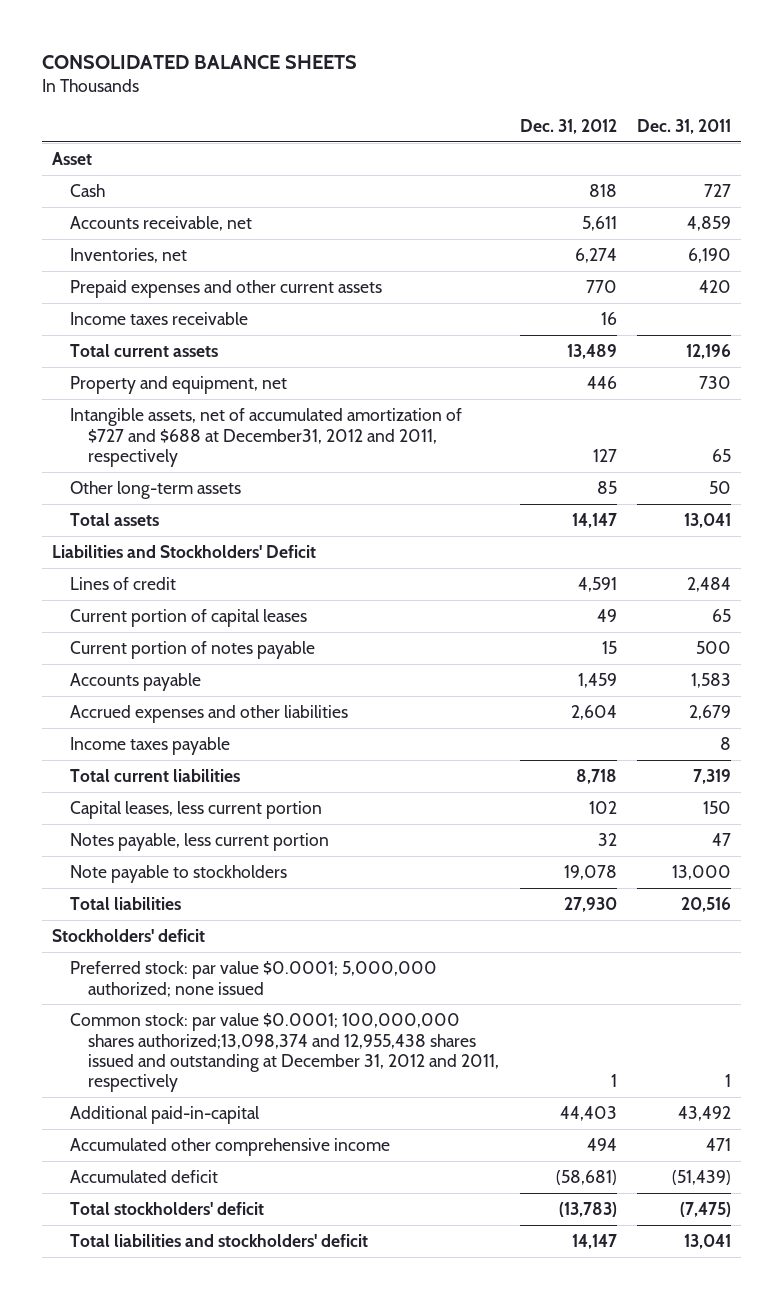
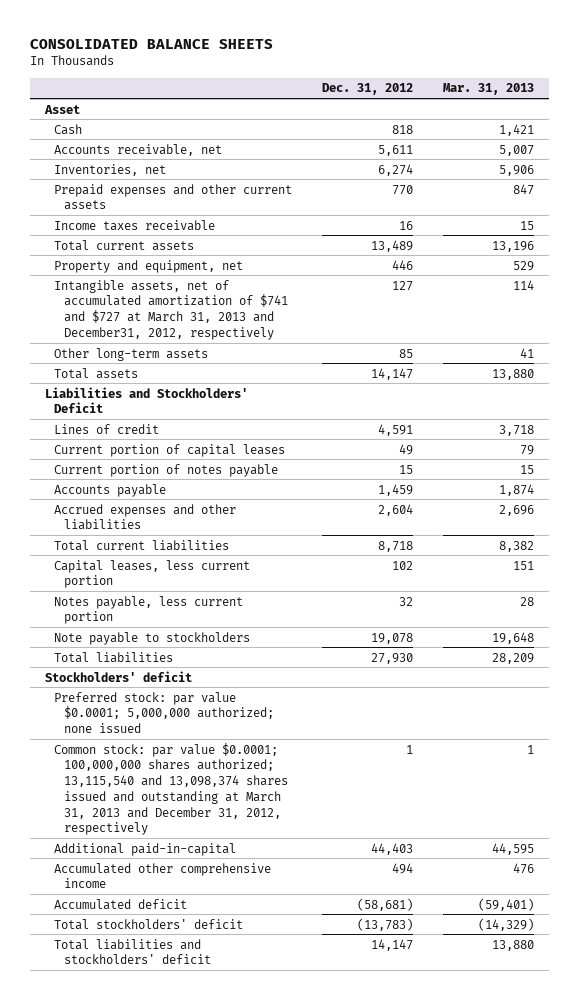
[637,118,732,134] Dec. 31, 2011 -> none
none -> [443,83,535,96] Mar. 31, 2013
[70,408,463,467] Intangible assets, net of accumulated amortization of $727 and $688 at December31, 2012 and 2011, respectively -> [54,279,288,340] Intangible assets, net of accumulated amortization of $741 and $727 at March 31, 2013 and December31, 2012, respectively
[70,737,231,756] Income taxes payable -> none
[70,1013,500,1093] Common stock: par value $0.0001; 100,000,000 shares authorized;13,098,374 and 12,955,438 shares issued and outstanding at December 31, 2012 and 2011, respectively -> [54,742,288,836] Common stock: par value $0.0001; 100,000,000 shares authorized; 13,115,540 and 13,098,374 shares issued and outstanding at March 31, 2013 and December 31, 2012, respectively

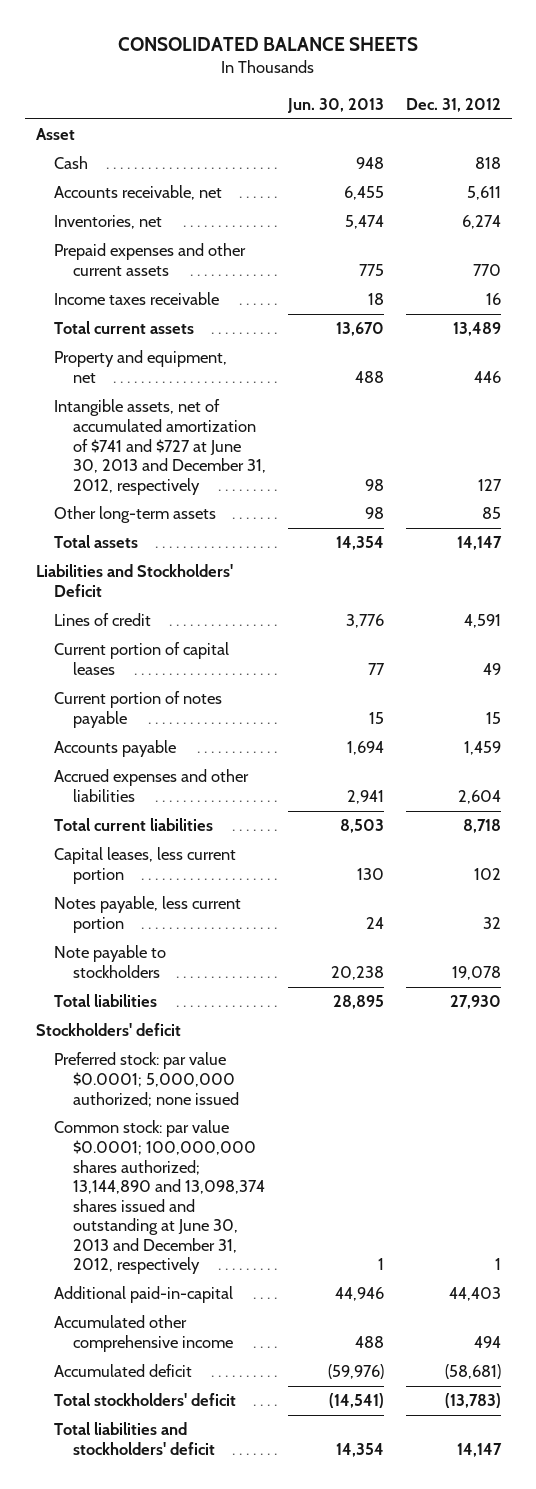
[443,83,535,96] Mar. 31, 2013 -> none
none -> [286,98,384,114] Jun. 30, 2013
[54,279,288,340] Intangible assets, net of accumulated amortization of $741 and $727 at March 31, 2013 and December31, 2012, respectively -> [54,399,266,495] Intangible assets, net of accumulated amortization of $741 and $727 at June 30, 2013 and December 31, 2012, respectively
[54,742,288,836] Common stock: par value $0.0001; 100,000,000 shares authorized; 13,115,540 and 13,098,374 shares issued and outstanding at March 31, 2013 and December 31, 2012, respectively -> [54,1120,265,1275] Common stock: par value $0.0001; 100,000,000 shares authorized; 13,144,890 and 13,098,374 shares issued and outstanding at June 30, 2013 and December 31, 2012, respectively

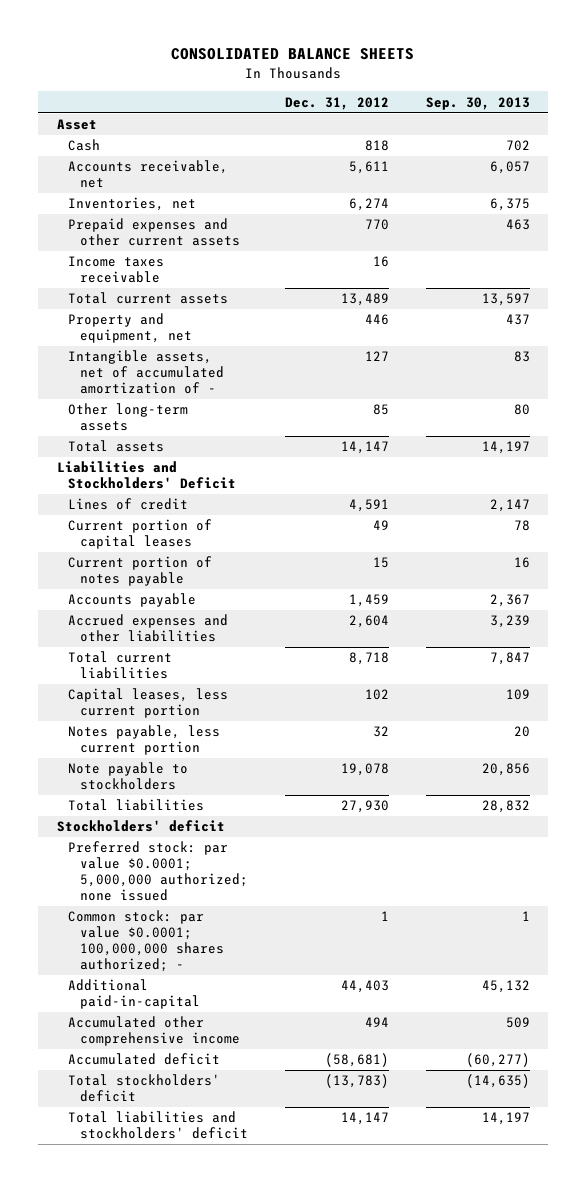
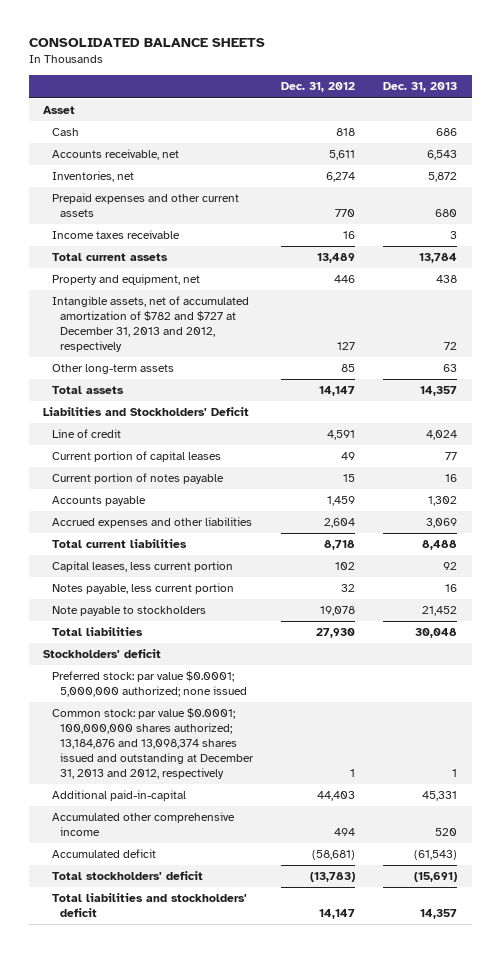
[425,96,530,110] Sep. 30, 2013 -> none
none -> [383,82,458,93] Dec. 31, 2013
[68,350,225,395] Intangible assets, net of accumulated amortization of - -> [51,296,249,352] Intangible assets, net of accumulated amortization of $782 and $727 at December 31, 2013 and 2012, respectively
[68,498,189,511] Lines of credit -> [51,429,121,439] Line of credit
[68,910,225,972] Common stock: par value $0.0001; 100,000,000 shares authorized; - -> [51,708,255,779] Common stock: par value $0.0001; 100,000,000 shares authorized; 13,184,876 and 13,098,374 shares issued and outstanding at December 31, 2013 and 2012, respectively

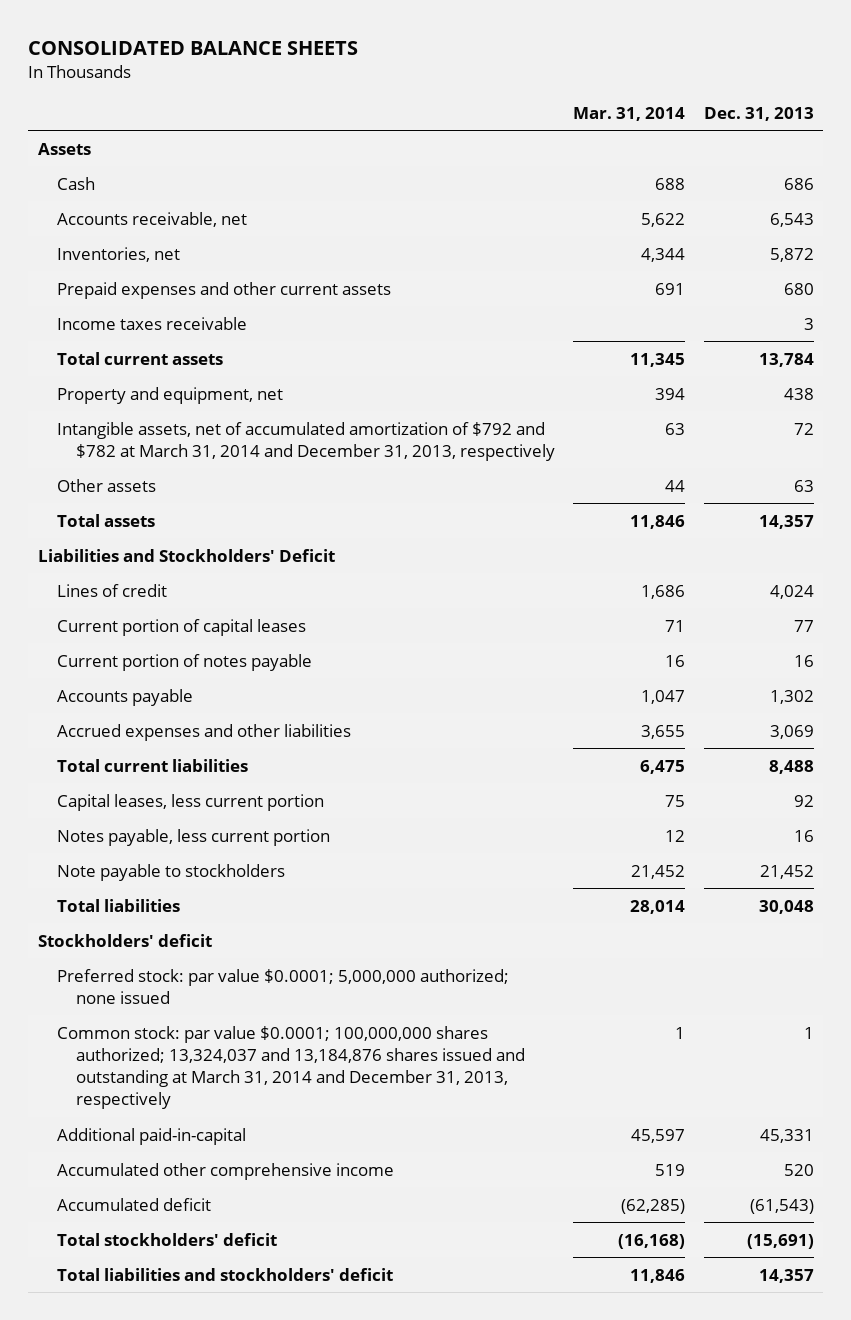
[281,82,356,93] Dec. 31, 2012 -> none
none -> [573,106,686,121] Mar. 31, 2014
[43,106,76,115] Asset -> [37,142,91,155] Assets
[51,296,249,352] Intangible assets, net of accumulated amortization of $782 and $727 at December 31, 2013 and 2012, respectively -> [56,421,555,461] Intangible assets, net of accumulated amortization of $792 and $782 at March 31, 2014 and December 31, 2013, respectively
[51,364,174,375] Other long-term assets -> [56,478,156,492] Other assets
[51,429,121,439] Line of credit -> [56,583,167,597] Lines of credit
[51,708,255,779] Common stock: par value $0.0001; 100,000,000 shares authorized; 13,184,876 and 13,098,374 shares issued and outstanding at December 31, 2013 and 2012, respectively -> [56,1025,525,1110] Common stock: par value $0.0001; 100,000,000 shares authorized; 13,324,037 and 13,184,876 shares issued and outstanding at March 31, 2014 and December 31, 2013, respectively

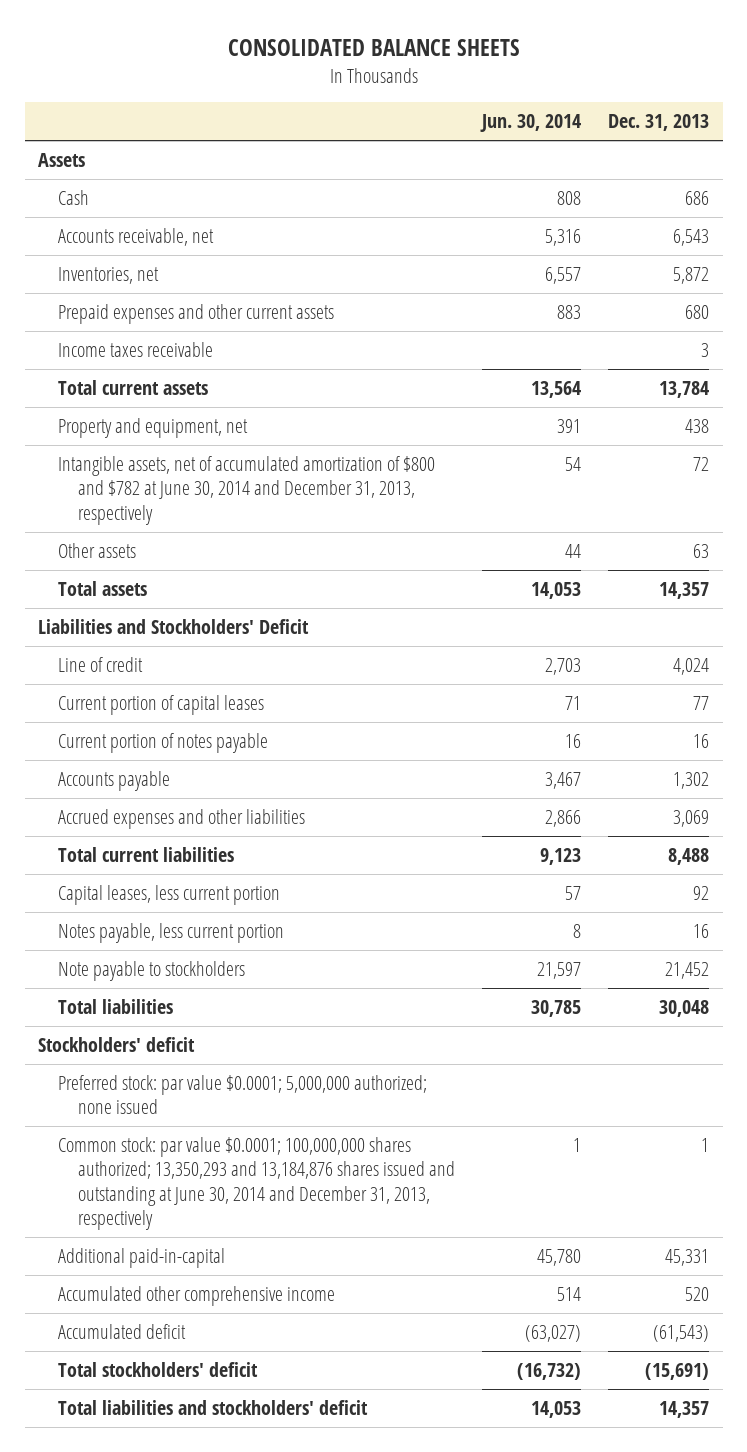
[573,106,686,121] Mar. 31, 2014 -> none
none -> [480,114,582,133] Jun. 30, 2014
[56,421,555,461] Intangible assets, net of accumulated amortization of $792 and $782 at March 31, 2014 and December 31, 2013, respectively -> [58,455,436,525] Intangible assets, net of accumulated amortization of $800 and $782 at June 30, 2014 and December 31, 2013, respectively
[56,583,167,597] Lines of credit -> [58,656,144,672] Line of credit
[56,1025,525,1110] Common stock: par value $0.0001; 100,000,000 shares authorized; 13,324,037 and 13,184,876 shares issued and outstanding at March 31, 2014 and December 31, 2013, respectively -> [58,1136,456,1231] Common stock: par value $0.0001; 100,000,000 shares authorized; 13,350,293 and 13,184,876 shares issued and outstanding at June 30, 2014 and December 31, 2013, respectively

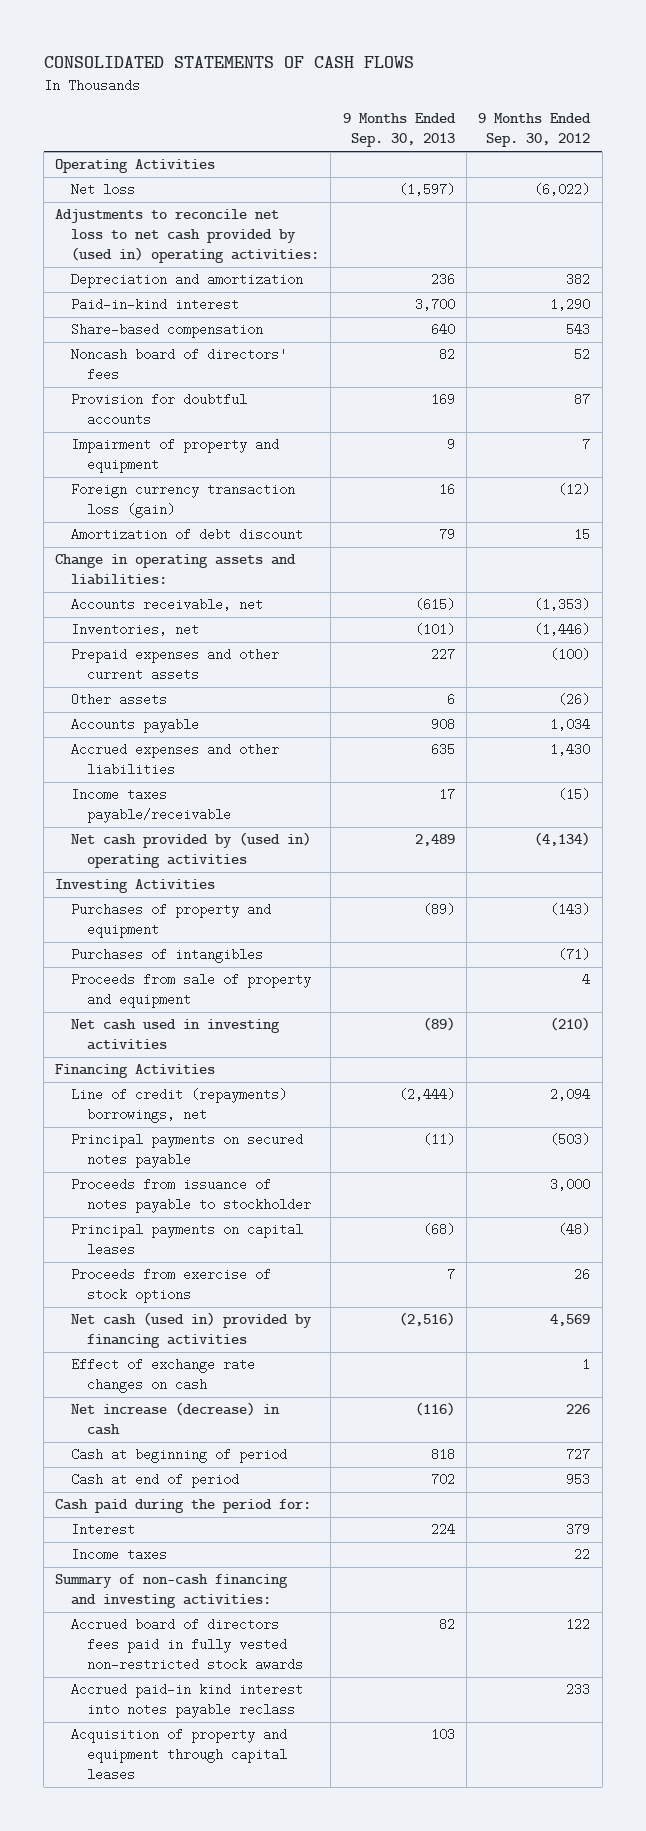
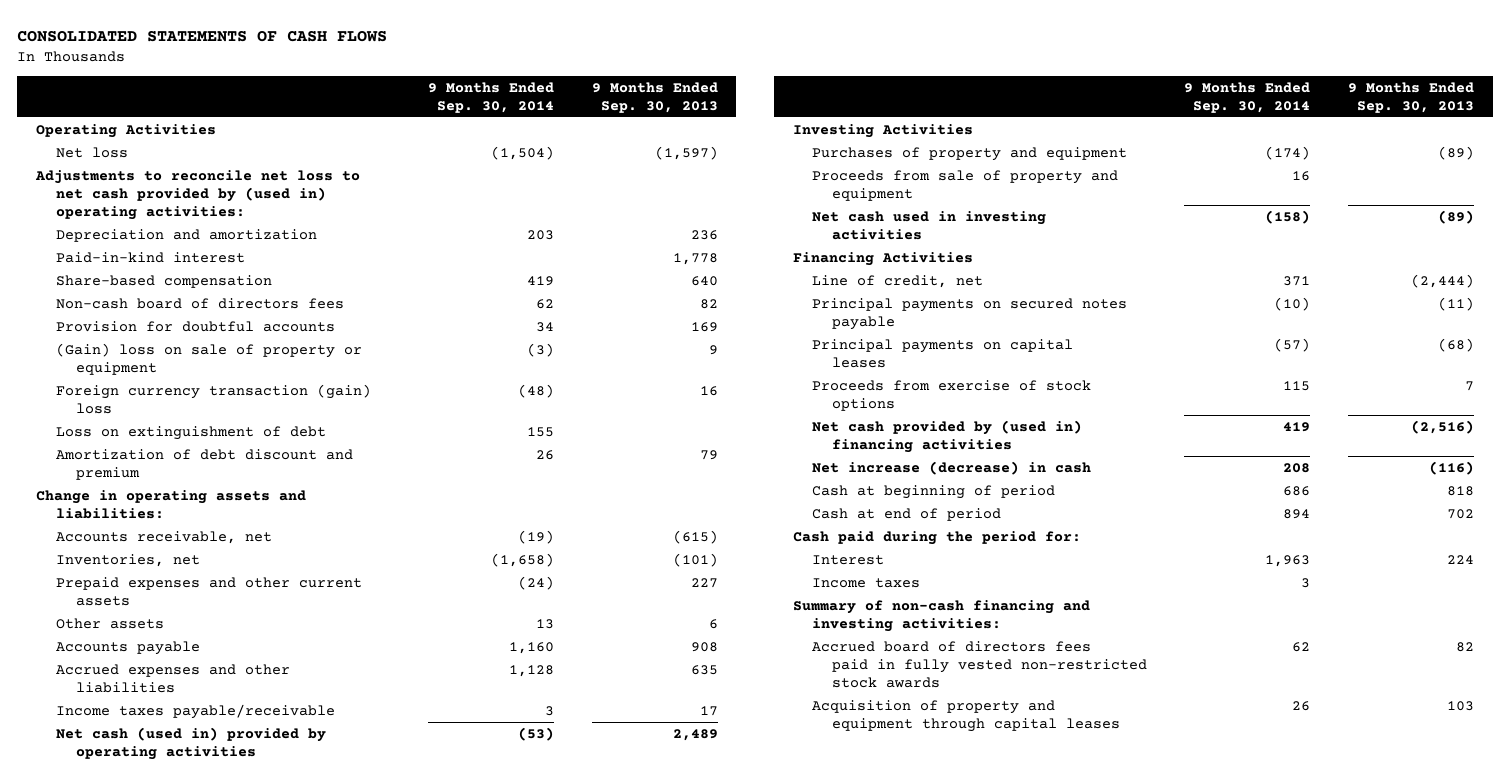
[478,113,592,148] 9 Months Ended Sep. 30, 2012 -> none
none -> [428,81,555,113] 9 Months Ended Sep. 30, 2014
[414,298,455,312] 3,700 -> [672,252,718,265] 1,778
[71,348,288,382] Noncash board of directors' fees -> [55,297,344,309] Non-cash board of directors fees
[71,438,280,474] Impairment of property and equipment -> none
none -> [55,342,362,375] (Gain) loss on sale of property or equipment
[71,483,296,519] Foreign currency transaction loss (gain) -> [55,383,371,414] Foreign currency transaction (gain) loss
none -> [55,425,326,440] Loss on extinguishment of debt
[71,528,304,542] Amortization of debt discount -> [55,448,353,480] Amortization of debt discount and premium
[71,832,312,869] Net cash provided by (used in) operating activities -> [55,726,326,760] Net cash (used in) provided by operating activities
[71,948,264,964] Purchases of intangibles -> none
[71,1088,288,1124] Line of credit (repayments) borrowings, net -> [812,274,984,288] Line of credit, net
[71,1178,311,1214] Proceeds from issuance of notes payable to stockholder -> none
[71,1358,256,1394] Effect of exchange rate changes on cash -> none
[71,1312,313,1349] Net cash (used in) provided by financing activities -> [812,419,1083,453] Net cash provided by (used in) financing activities
[71,1683,304,1719] Accrued paid-in kind interest into notes payable reclass -> none

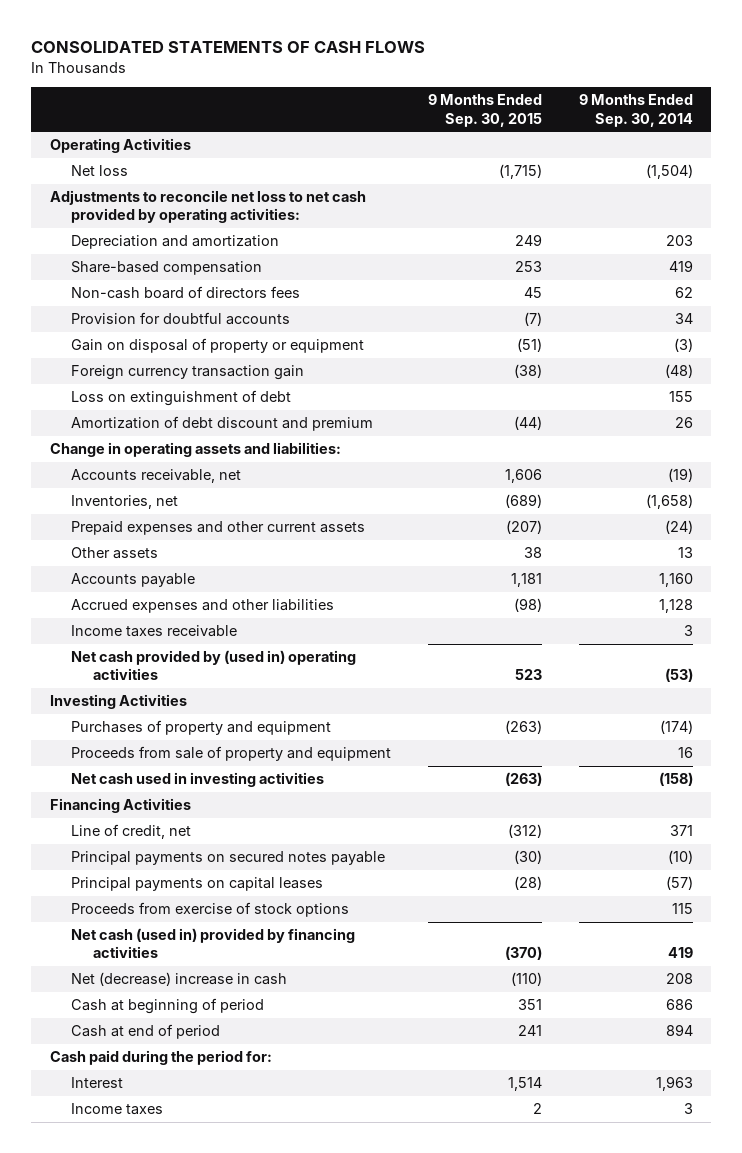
[591,81,718,113] 9 Months Ended Sep. 30, 2013 -> none
none -> [428,94,543,127] 9 Months Ended Sep. 30, 2015
[35,169,361,220] Adjustments to reconcile net loss to net cash provided by (used in) operating activities: -> [49,190,366,224] Adjustments to reconcile net loss to net cash provided by operating activities:
[55,251,245,263] Paid-in-kind interest -> none
[55,342,362,375] (Gain) loss on sale of property or equipment -> [71,338,365,354] Gain on disposal of property or equipment
[55,383,371,414] Foreign currency transaction (gain) loss -> [71,365,305,381] Foreign currency transaction gain
[55,703,335,719] Income taxes payable/receivable -> [71,625,238,638] Income taxes receivable
[55,726,326,760] Net cash (used in) provided by operating activities -> [71,650,357,681] Net cash provided by (used in) operating activities
[812,419,1083,453] Net cash provided by (used in) financing activities -> [71,928,356,959] Net cash (used in) provided by financing activities
[812,460,1092,475] Net increase (decrease) in cash -> [71,972,288,987] Net (decrease) increase in cash
[792,599,1090,632] Summary of non-cash financing and investing activities: -> none
[812,640,1147,688] Accrued board of directors fees paid in fully vested non-restricted stock awards -> none
[812,699,1120,732] Acquisition of property and equipment through capital leases -> none

